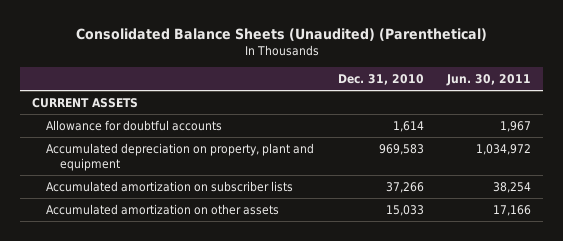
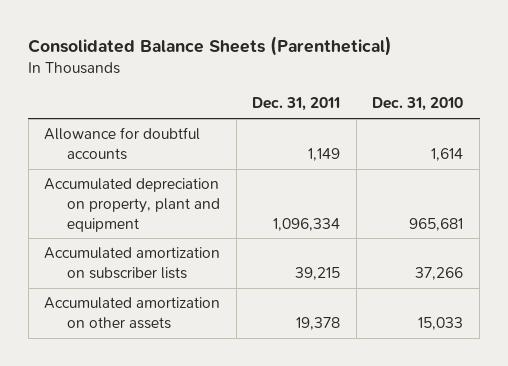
[75,27,487,41] Consolidated Balance Sheets (Unaudited) (Parenthetical) -> [28,35,393,56] Consolidated Balance Sheets (Parenthetical)
[446,73,532,86] Jun. 30, 2011 -> none
none -> [252,97,341,112] Dec. 31, 2011
[31,97,138,108] CURRENT ASSETS -> none
[378,143,424,155] 969,583 -> [409,217,464,231] 965,681

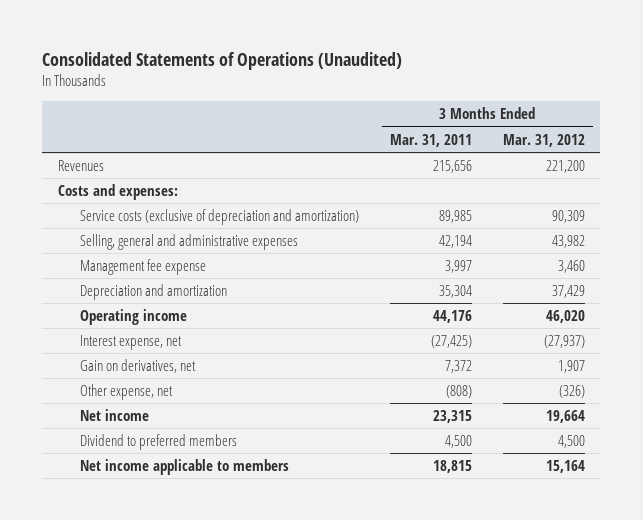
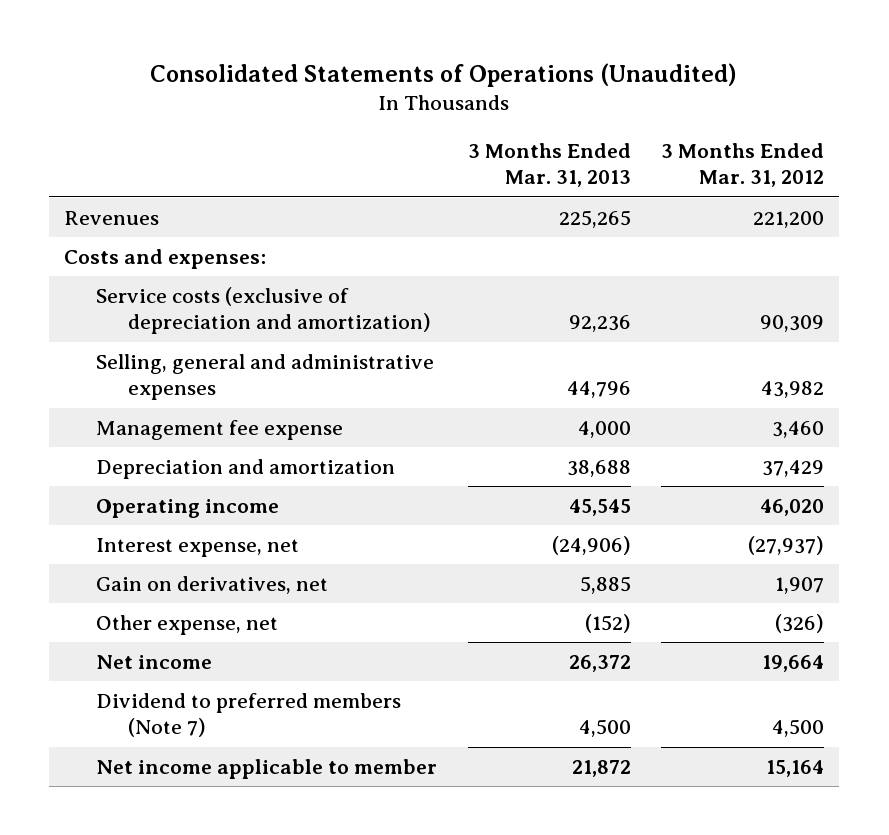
[389,133,472,147] Mar. 31, 2011 -> none
none -> [467,142,631,188] 3 Months Ended Mar. 31, 2013
[79,434,237,451] Dividend to preferred members -> [96,692,402,738] Dividend to preferred members (Note 7)
[79,459,289,476] Net income applicable to members -> [96,758,438,779] Net income applicable to member

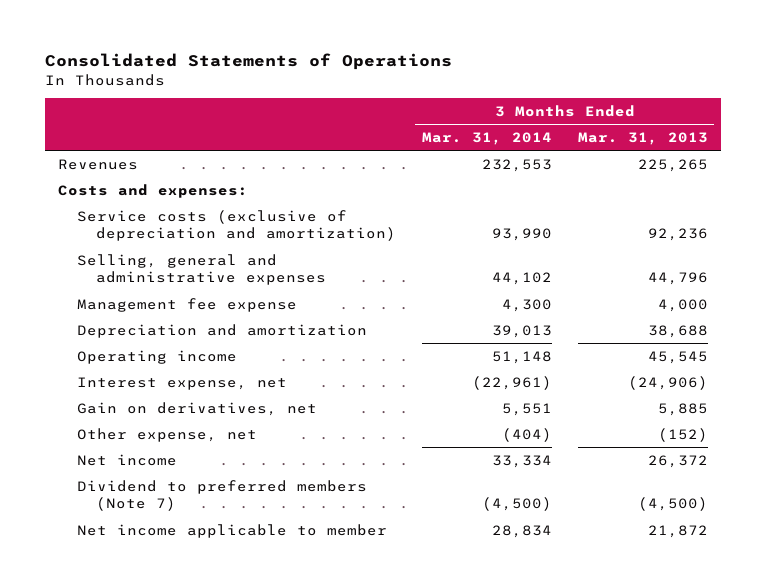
[150,62,738,87] Consolidated Statements of Operations (Unaudited) -> [45,53,453,71] Consolidated Statements of Operations
[661,142,825,188] 3 Months Ended Mar. 31, 2012 -> none
none -> [421,131,552,145] Mar. 31, 2014
[578,719,631,738] 4,500 -> [637,497,708,512] (4,500)

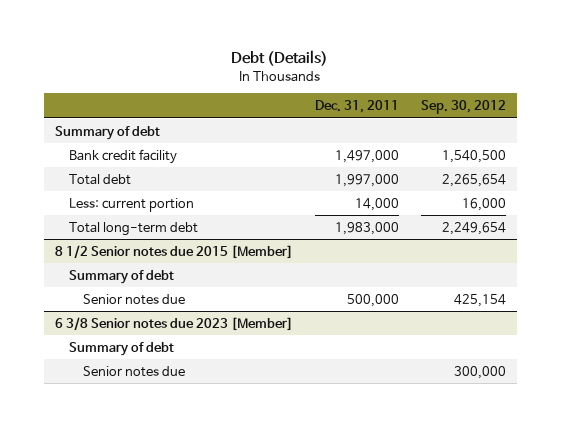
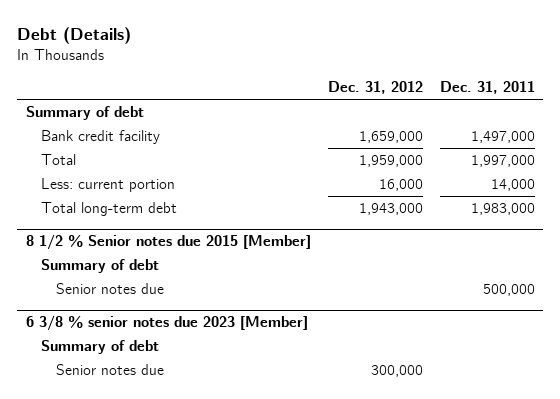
[420,99,506,114] Sep. 30, 2012 -> none
none -> [327,81,423,95] Dec. 31, 2012
[68,173,131,185] Total debt -> [40,154,76,166] Total
[54,244,293,259] 8 1/2 Senior notes due 2015 [Member] -> [25,234,311,251] 8 1/2 % Senior notes due 2015 [Member]
[54,316,293,331] 6 3/8 Senior notes due 2023 [Member] -> [25,315,308,332] 6 3/8 % senior notes due 2023 [Member]

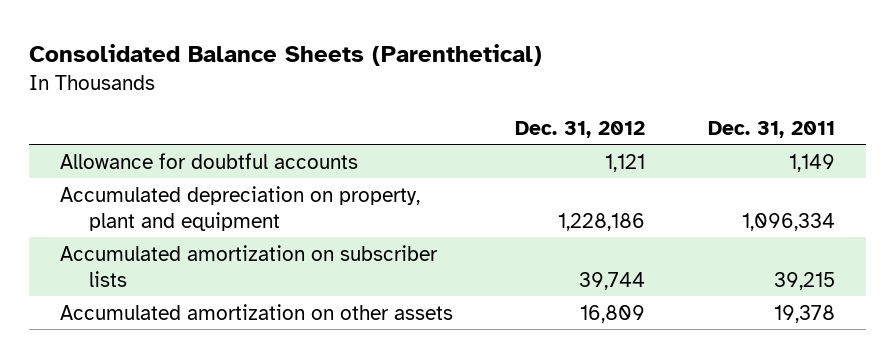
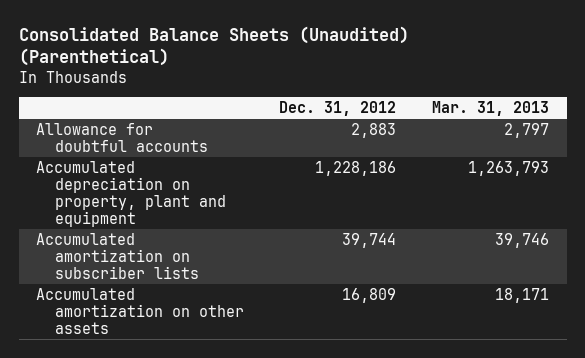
[29,43,543,66] Consolidated Balance Sheets (Parenthetical) -> [18,25,409,67] Consolidated Balance Sheets (Unaudited) (Parenthetical)
[707,120,835,138] Dec. 31, 2011 -> none
none -> [431,101,549,117] Mar. 31, 2013
[605,153,646,172] 1,121 -> [351,122,397,138] 2,883

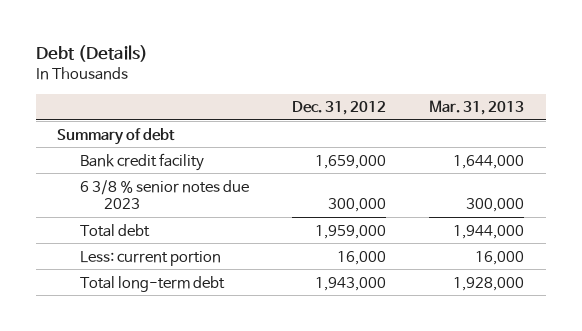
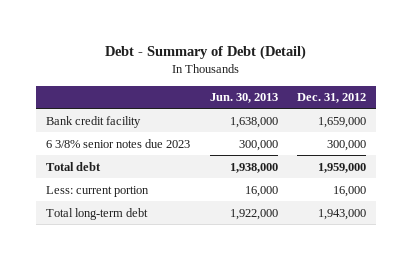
[35,44,148,62] Debt (Details) -> [105,44,307,60] Debt - Summary of Debt (Detail)
[429,100,525,116] Mar. 31, 2013 -> none
none -> [209,93,278,104] Jun. 30, 2013
[57,127,176,145] Summary of debt -> none
[80,179,250,210] 6 3/8 % senior notes due 2023 -> [45,138,190,148] 6 3/8% senior notes due 2023

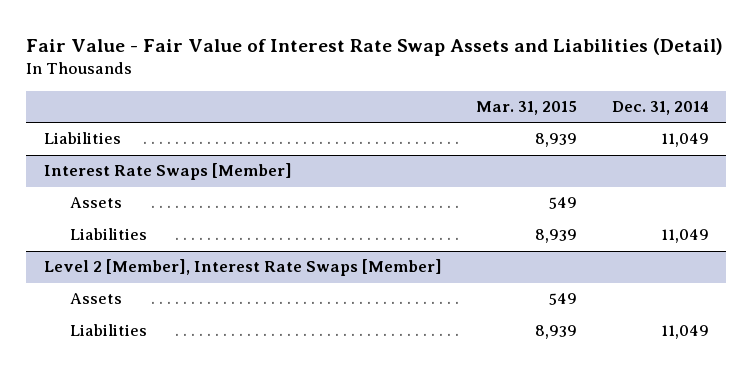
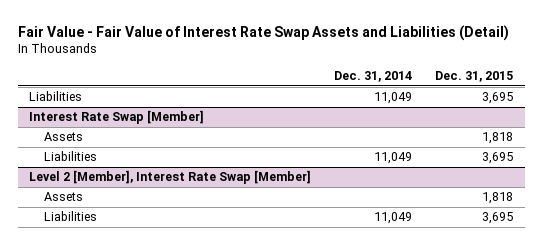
[476,101,578,116] Mar. 31, 2015 -> none
none -> [435,70,514,82] Dec. 31, 2015
[43,163,292,181] Interest Rate Swaps [Member] -> [29,110,205,125] Interest Rate Swap [Member]
[43,259,442,277] Level 2 [Member], Interest Rate Swaps [Member] -> [29,170,312,185] Level 2 [Member], Interest Rate Swap [Member]

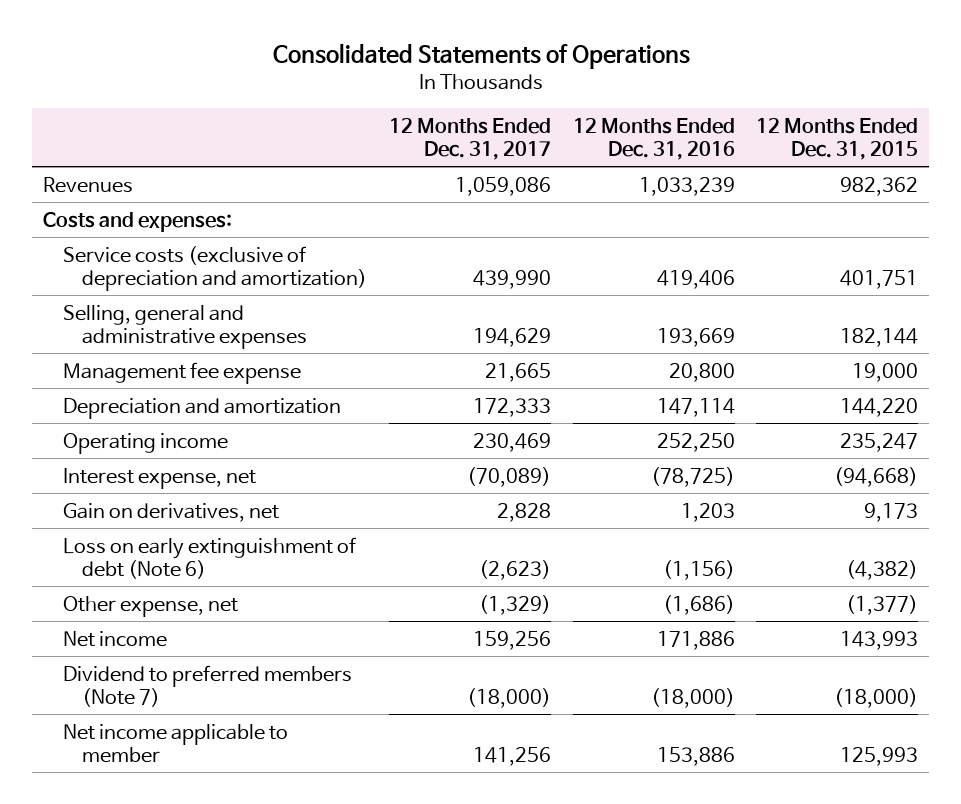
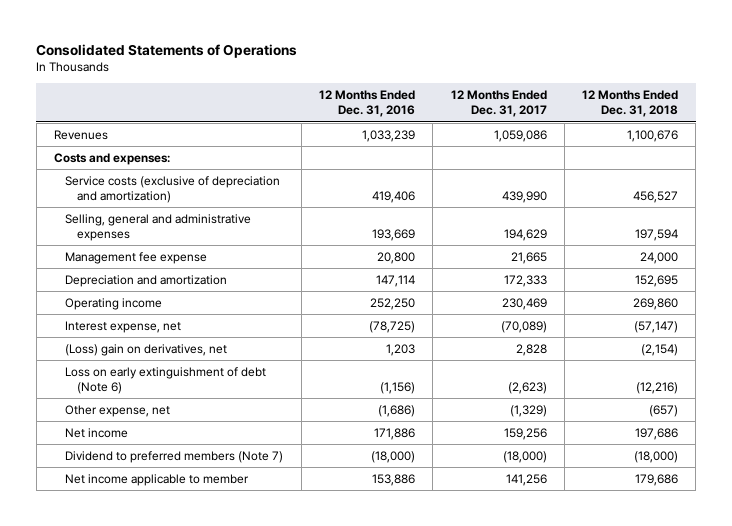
[756,117,919,160] 12 Months Ended Dec. 31, 2015 -> none
none -> [582,89,679,118] 12 Months Ended Dec. 31, 2018
[62,502,279,522] Gain on derivatives, net -> [65,343,228,356] (Loss) gain on derivatives, net

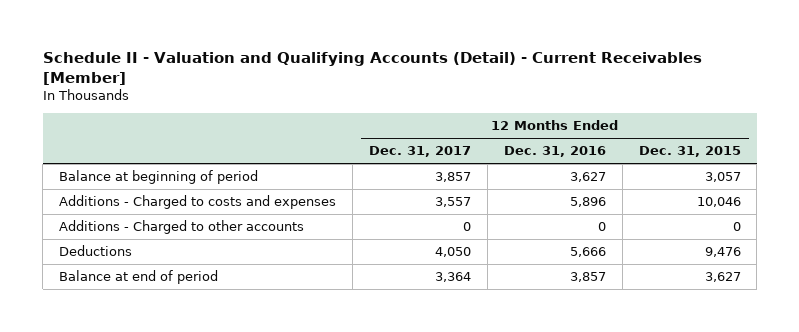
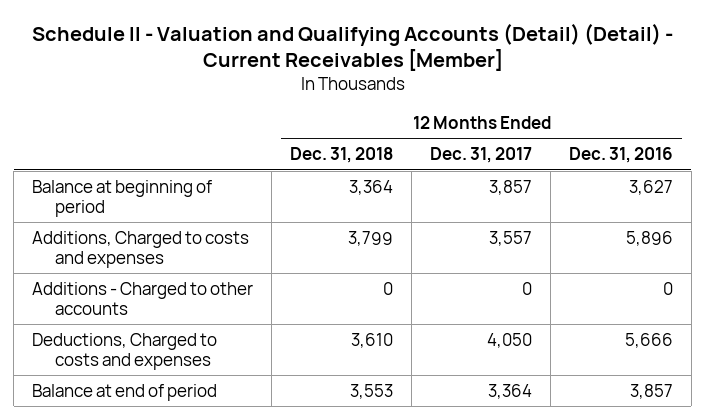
[42,51,702,85] Schedule II - Valuation and Qualifying Accounts (Detail) - Current Receivables [Member] -> [31,22,673,72] Schedule II - Valuation and Qualifying Accounts (Detail) (Detail) - Current Receivables [Member]
[638,146,741,158] Dec. 31, 2015 -> none
none -> [290,147,394,164] Dec. 31, 2018
[58,195,336,210] Additions - Charged to costs and expenses -> [32,230,250,268] Additions, Charged to costs and expenses
[58,245,132,257] Deductions -> [32,332,218,370] Deductions, Charged to costs and expenses

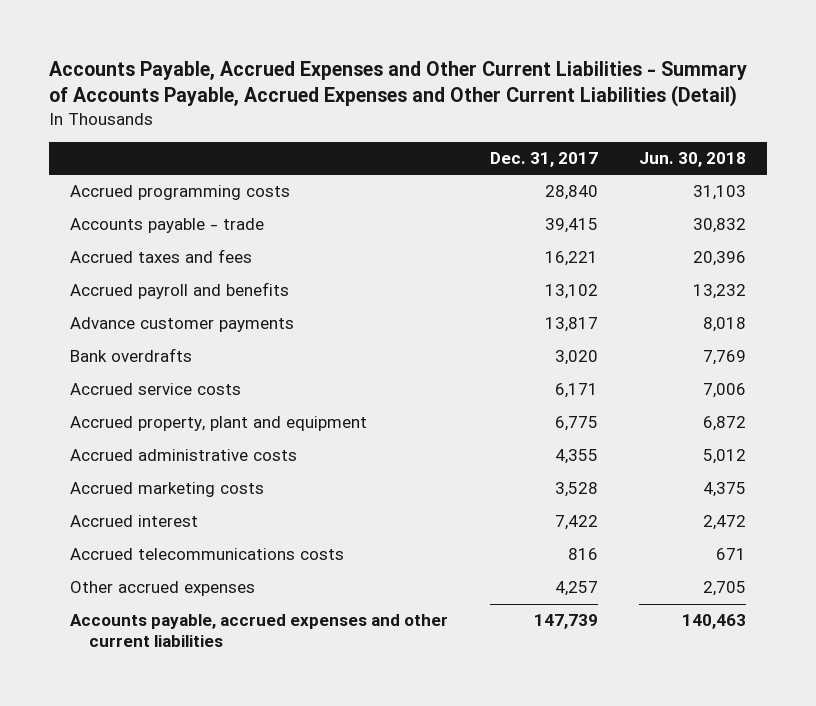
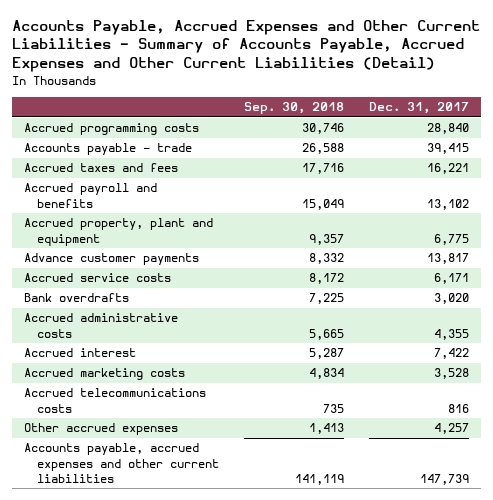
[639,151,747,167] Jun. 30, 2018 -> none
none -> [244,102,345,115] Sep. 30, 2018
[70,416,368,432] Accrued property, plant and equipment -> [24,218,214,246] Accrued property, plant and equipment
[70,348,193,363] Bank overdrafts -> [24,293,130,303] Bank overdrafts
[70,482,265,498] Accrued marketing costs -> [24,368,186,381] Accrued marketing costs

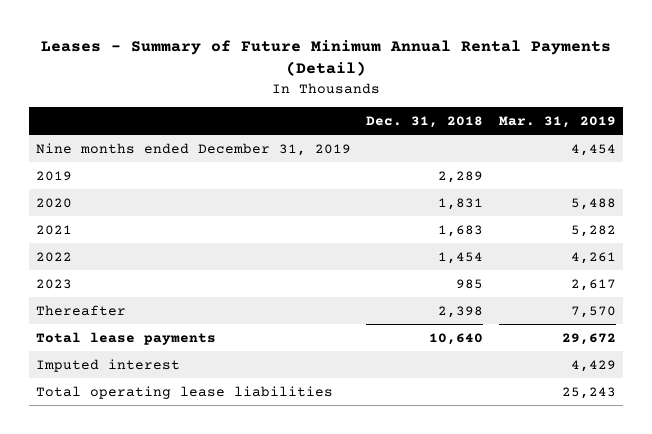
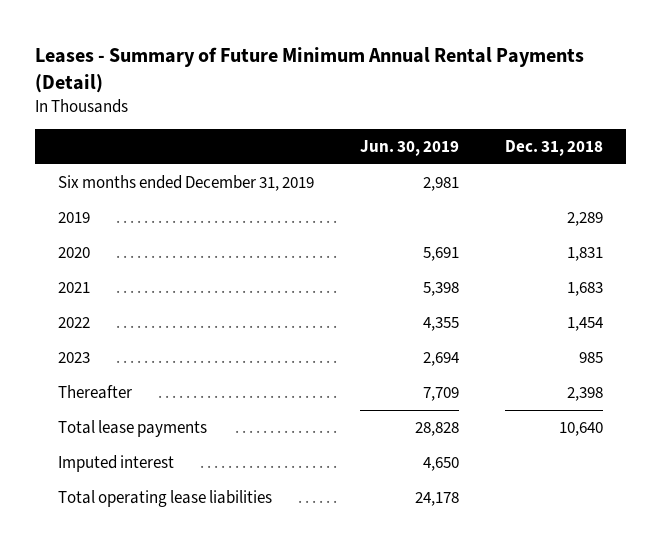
[498,116,616,129] Mar. 31, 2019 -> none
none -> [359,140,459,157] Jun. 30, 2019
[36,142,352,156] Nine months ended December 31, 2019 -> [58,175,315,192] Six months ended December 31, 2019

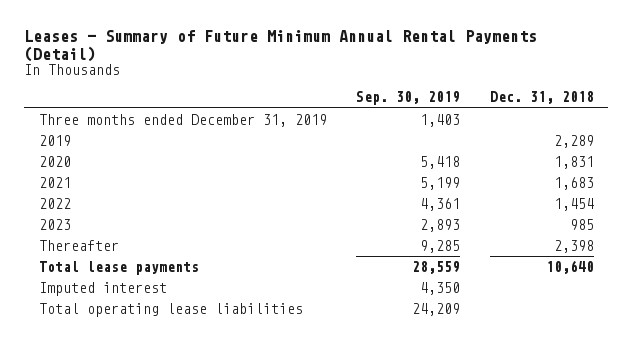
[359,140,459,157] Jun. 30, 2019 -> none
none -> [356,91,461,106] Sep. 30, 2019
[58,175,315,192] Six months ended December 31, 2019 -> [38,113,327,127] Three months ended December 31, 2019

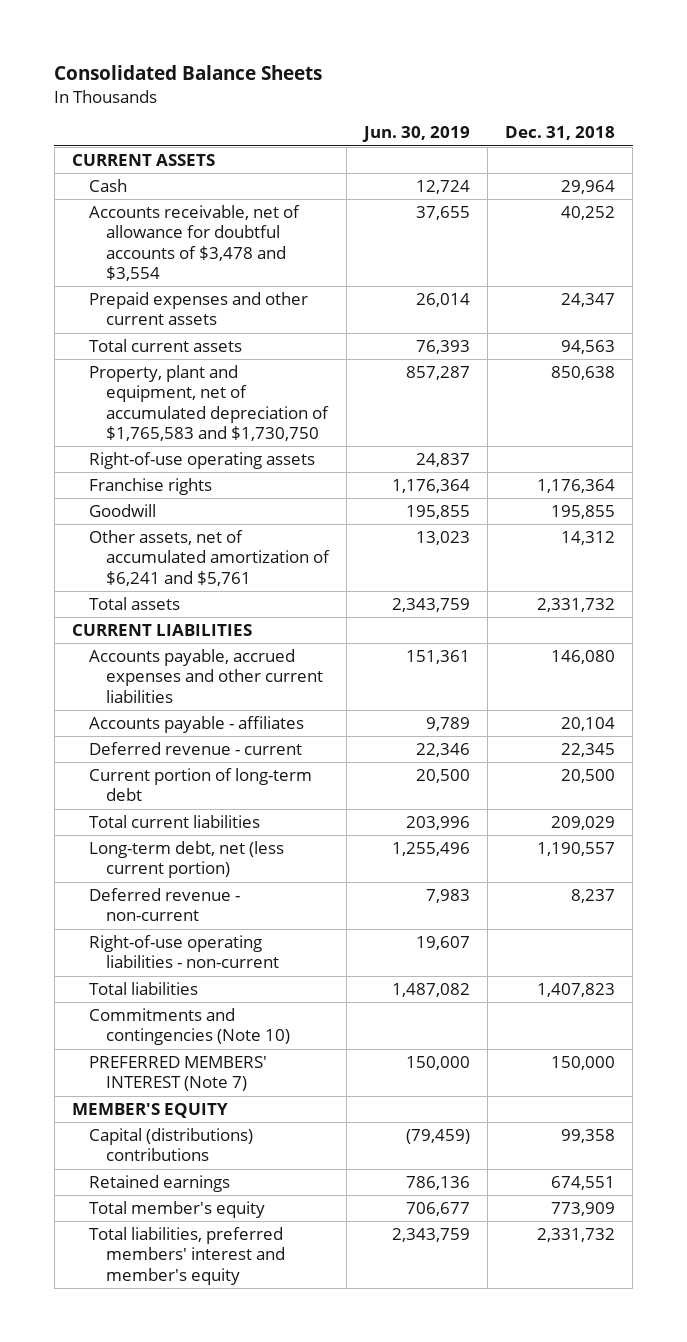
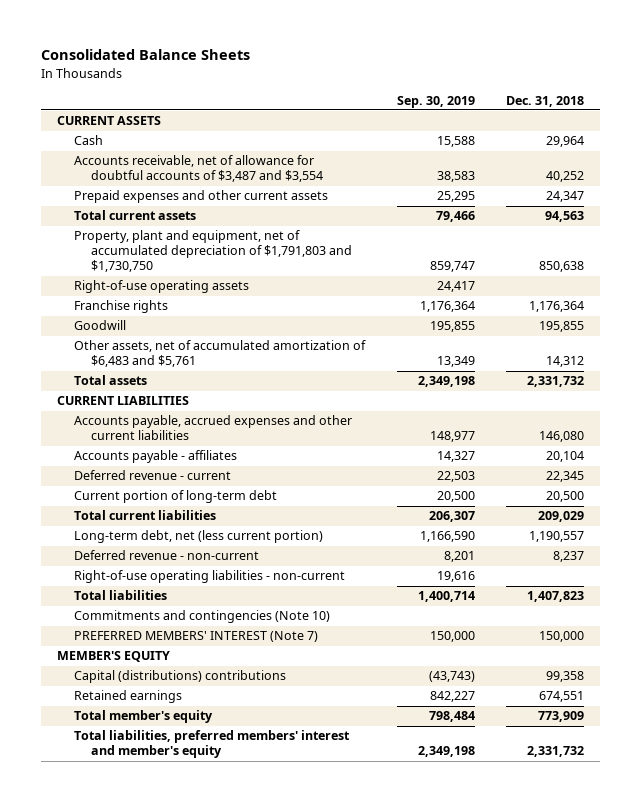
[362,126,471,143] Jun. 30, 2019 -> none
none -> [396,95,475,108] Sep. 30, 2019
[88,205,300,282] Accounts receivable, net of allowance for doubtful accounts of $3,478 and $3,554 -> [73,155,323,183] Accounts receivable, net of allowance for doubtful accounts of $3,487 and $3,554
[88,365,330,442] Property, plant and equipment, net of accumulated depreciation of $1,765,583 and $1,730,750 -> [73,230,352,273] Property, plant and equipment, net of accumulated depreciation of $1,791,803 and $1,730,750
[88,530,331,586] Other assets, net of accumulated amortization of $6,241 and $5,761 -> [73,340,366,368] Other assets, net of accumulated amortization of $6,483 and $5,761

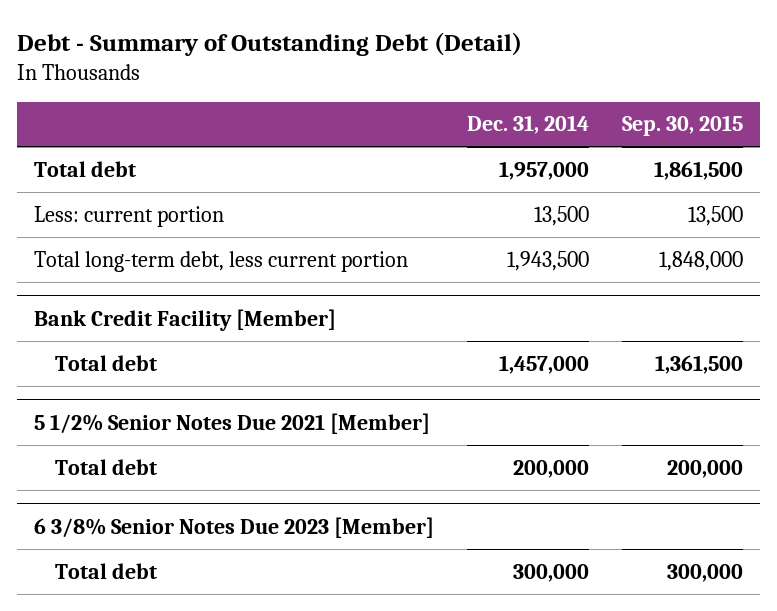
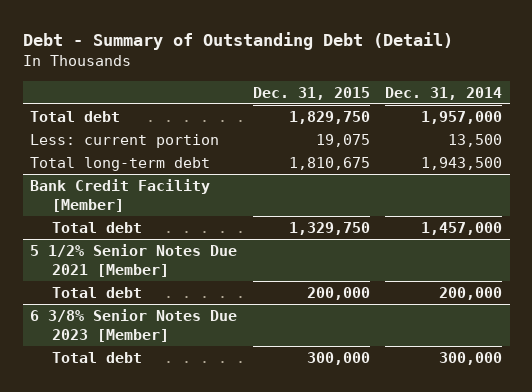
[622,115,744,137] Sep. 30, 2015 -> none
none -> [252,86,370,100] Dec. 31, 2015
[34,250,409,272] Total long-term debt, less current portion -> [30,156,211,171] Total long-term debt

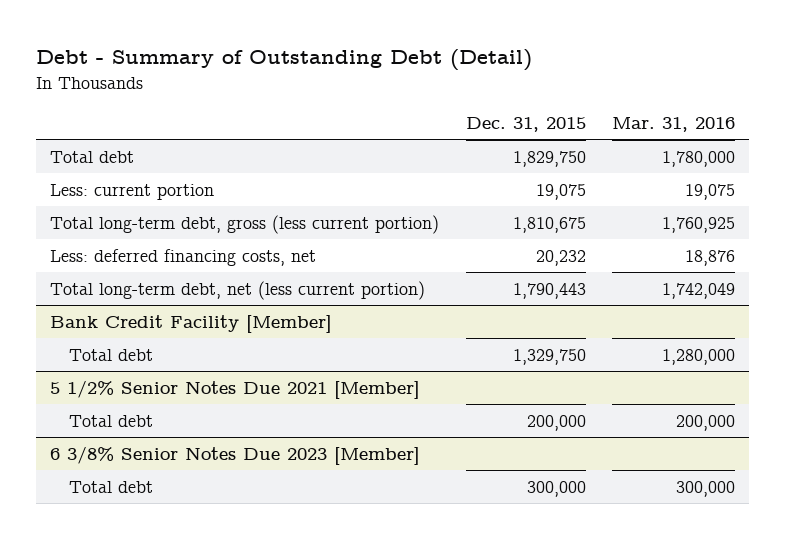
[384,86,502,100] Dec. 31, 2014 -> none
none -> [612,117,736,133] Mar. 31, 2016
none -> [49,214,439,234] Total long-term debt, gross (less current portion)
none -> [49,248,316,266] Less: deferred financing costs, net
[30,156,211,171] Total long-term debt -> [49,280,425,300] Total long-term debt, net (less current portion)
[288,156,370,170] 1,810,675 -> [512,282,586,299] 1,790,443

